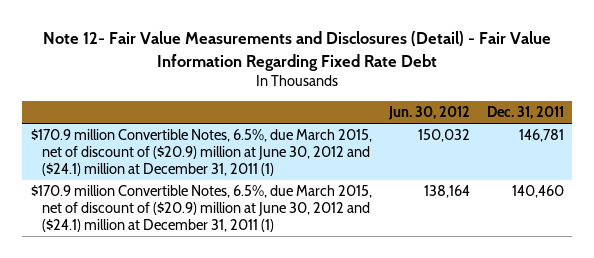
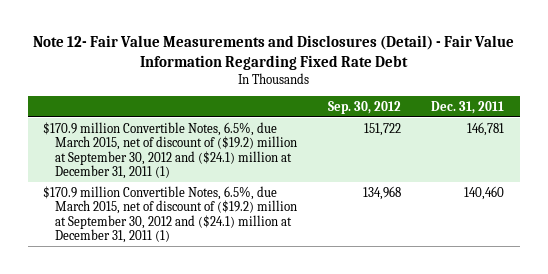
[387,105,470,120] Jun. 30, 2012 -> none
none -> [327,100,401,114] Sep. 30, 2012
[30,129,372,177] $170.9 million Convertible Notes, 6.5%, due March 2015, net of discount of ($20.9) million at June 30, 2012 and ($24.1) million at December 31, 2011 (1) -> [43,121,297,180] $170.9 million Convertible Notes, 6.5%, due March 2015, net of discount of ($19.2) million at September 30, 2012 and ($24.1) million at December 31, 2011 (1)
[30,185,372,233] $170.9 million Convertible Notes, 6.5%, due March 2015, net of discount of ($20.9) million at June 30, 2012 and ($24.1) million at December 31, 2011 (1) -> [43,185,297,244] $170.9 million Convertible Notes, 6.5%, due March 2015, net of discount of ($19.2) million at September 30, 2012 and ($24.1) million at December 31, 2011 (1)

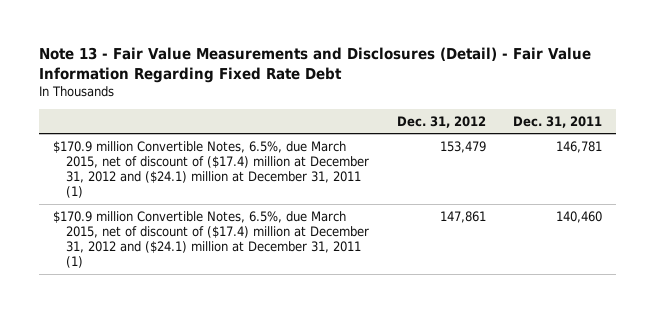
[32,35,514,70] Note 12- Fair Value Measurements and Disclosures (Detail) - Fair Value Information Regarding Fixed Rate Debt -> [39,46,592,83] Note 13 - Fair Value Measurements and Disclosures (Detail) - Fair Value Information Regarding Fixed Rate Debt
[327,100,401,114] Sep. 30, 2012 -> none
none -> [396,115,486,128] Dec. 31, 2012
[43,121,297,180] $170.9 million Convertible Notes, 6.5%, due March 2015, net of discount of ($19.2) million at September 30, 2012 and ($24.1) million at December 31, 2011 (1) -> [52,141,370,199] $170.9 million Convertible Notes, 6.5%, due March 2015, net of discount of ($17.4) million at December 31, 2012 and ($24.1) million at December 31, 2011 (1)
[43,185,297,244] $170.9 million Convertible Notes, 6.5%, due March 2015, net of discount of ($19.2) million at September 30, 2012 and ($24.1) million at December 31, 2011 (1) -> [52,211,370,269] $170.9 million Convertible Notes, 6.5%, due March 2015, net of discount of ($17.4) million at December 31, 2012 and ($24.1) million at December 31, 2011 (1)

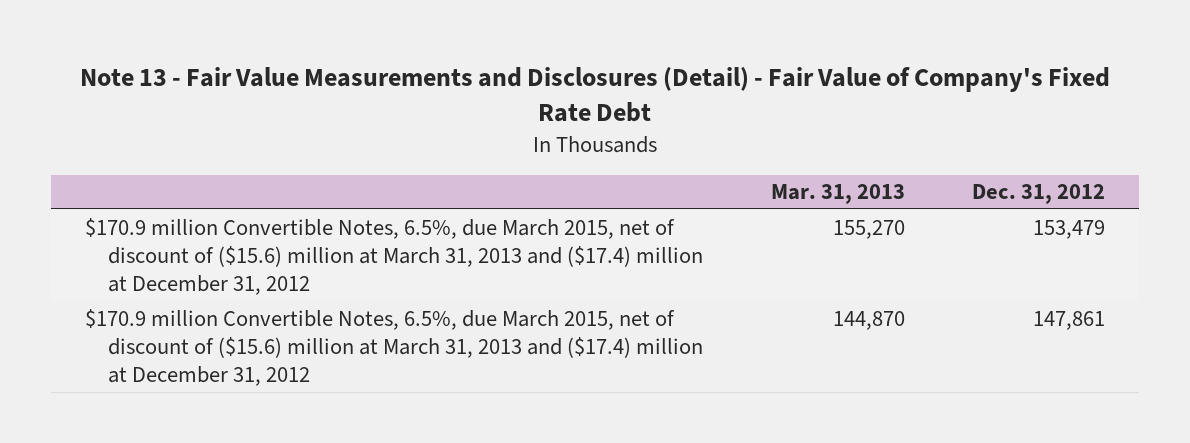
[39,46,592,83] Note 13 - Fair Value Measurements and Disclosures (Detail) - Fair Value Information Regarding Fixed Rate Debt -> [80,67,1111,123] Note 13 - Fair Value Measurements and Disclosures (Detail) - Fair Value of Company's Fixed Rate Debt
[513,115,603,128] Dec. 31, 2011 -> none
none -> [770,184,905,205] Mar. 31, 2013
[52,141,370,199] $170.9 million Convertible Notes, 6.5%, due March 2015, net of discount of ($17.4) million at December 31, 2012 and ($24.1) million at December 31, 2011 (1) -> [85,217,704,295] $170.9 million Convertible Notes, 6.5%, due March 2015, net of discount of ($15.6) million at March 31, 2013 and ($17.4) million at December 31, 2012
[52,211,370,269] $170.9 million Convertible Notes, 6.5%, due March 2015, net of discount of ($17.4) million at December 31, 2012 and ($24.1) million at December 31, 2011 (1) -> [85,308,704,386] $170.9 million Convertible Notes, 6.5%, due March 2015, net of discount of ($15.6) million at March 31, 2013 and ($17.4) million at December 31, 2012

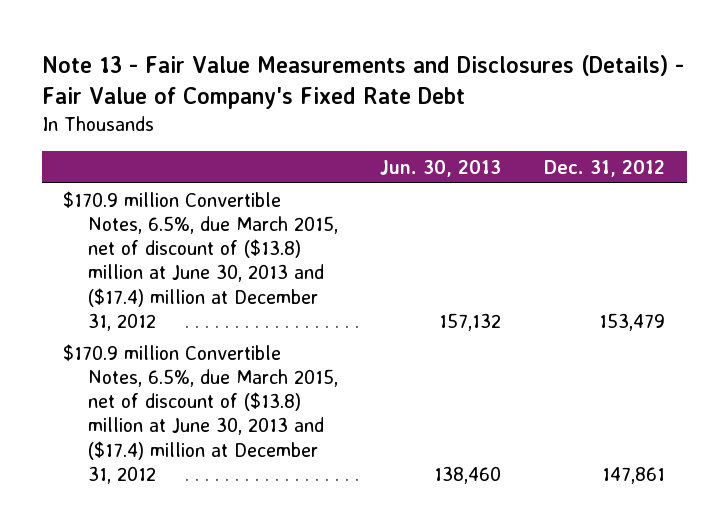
[80,67,1111,123] Note 13 - Fair Value Measurements and Disclosures (Detail) - Fair Value of Company's Fixed Rate Debt -> [41,55,684,110] Note 13 - Fair Value Measurements and Disclosures (Details) - Fair Value of Company's Fixed Rate Debt
[770,184,905,205] Mar. 31, 2013 -> none
none -> [380,159,502,177] Jun. 30, 2013
[85,217,704,295] $170.9 million Convertible Notes, 6.5%, due March 2015, net of discount of ($15.6) million at March 31, 2013 and ($17.4) million at December 31, 2012 -> [63,190,338,331] $170.9 million Convertible Notes, 6.5%, due March 2015, net of discount of ($13.8) million at June 30, 2013 and ($17.4) million at December 31, 2012
[85,308,704,386] $170.9 million Convertible Notes, 6.5%, due March 2015, net of discount of ($15.6) million at March 31, 2013 and ($17.4) million at December 31, 2012 -> [63,343,338,484] $170.9 million Convertible Notes, 6.5%, due March 2015, net of discount of ($13.8) million at June 30, 2013 and ($17.4) million at December 31, 2012

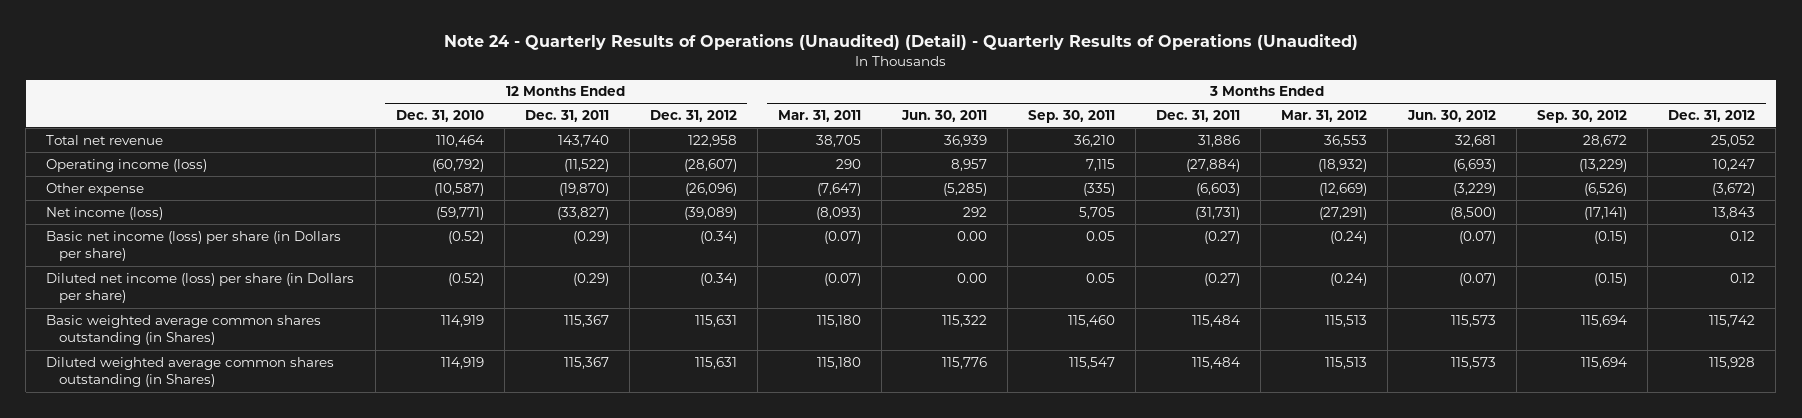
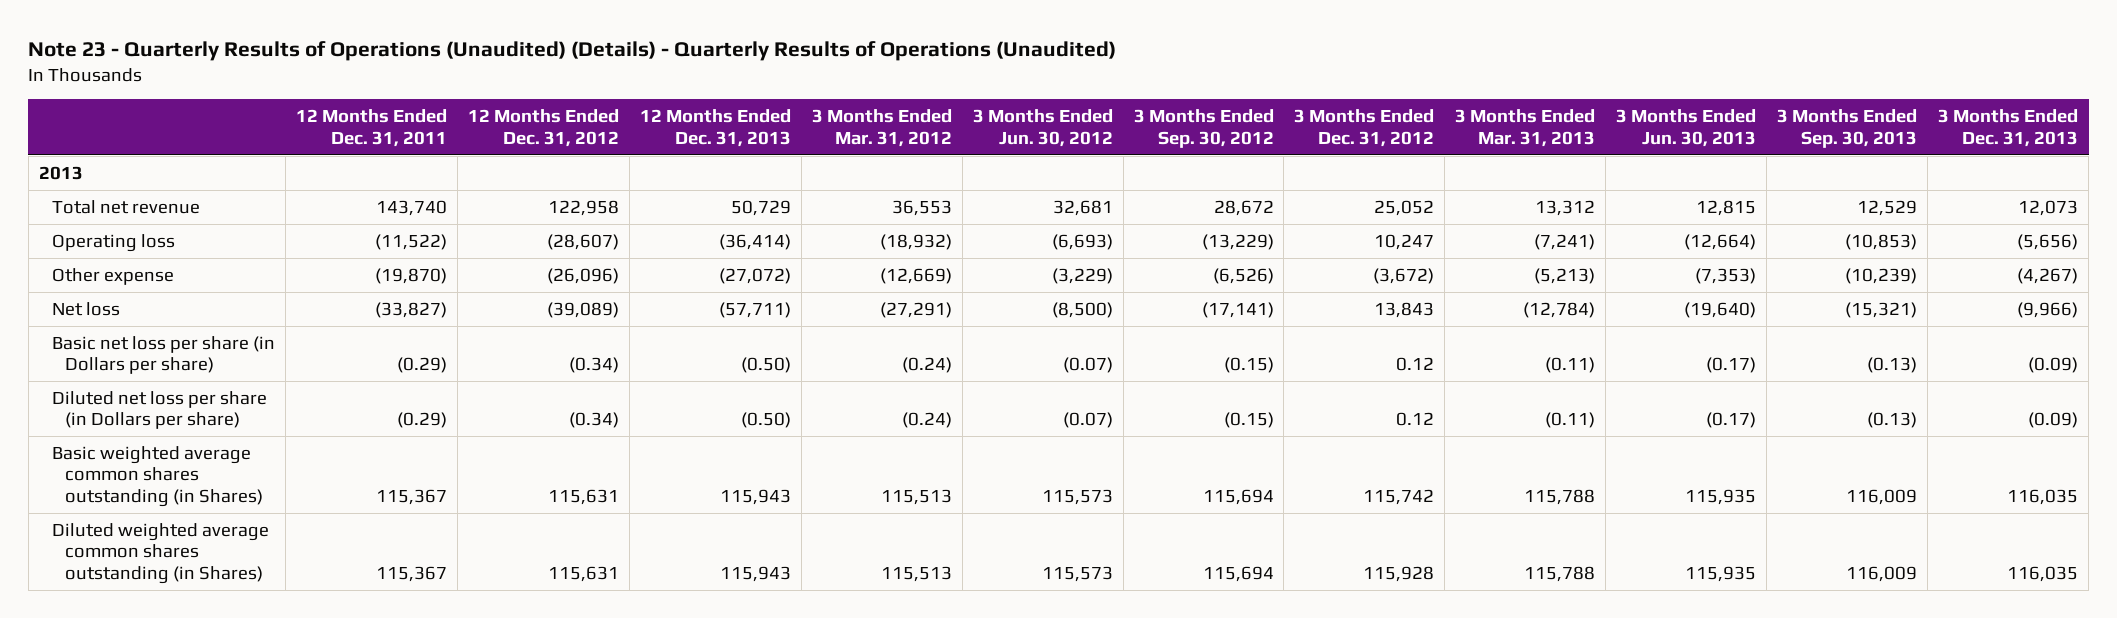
[443,34,1358,51] Note 24 - Quarterly Results of Operations (Unaudited) (Detail) - Quarterly Results of Operations (Unaudited) -> [28,41,1117,62] Note 23 - Quarterly Results of Operations (Unaudited) (Details) - Quarterly Results of Operations (Unaudited)
[395,109,484,122] Dec. 31, 2010 -> none
[777,109,861,122] Mar. 31, 2011 -> none
[900,109,987,122] Jun. 30, 2011 -> none
[1027,109,1115,123] Sep. 30, 2011 -> none
[1155,109,1240,122] Dec. 31, 2011 -> none
none -> [639,109,791,147] 12 Months Ended Dec. 31, 2013
none -> [1455,109,1596,147] 3 Months Ended Mar. 31, 2013
none -> [1616,109,1757,147] 3 Months Ended Jun. 30, 2013
none -> [1777,109,1918,148] 3 Months Ended Sep. 30, 2013
none -> [1938,109,2079,147] 3 Months Ended Dec. 31, 2013
none -> [38,165,83,180] 2013
[46,158,208,172] Operating income (loss) -> [51,233,175,252] Operating loss
[46,206,164,220] Net income (loss) -> [51,301,120,316] Net loss
[46,230,342,262] Basic net income (loss) per share (in Dollars per share) -> [51,335,275,375] Basic net loss per share (in Dollars per share)
[46,272,355,304] Diluted net income (loss) per share (in Dollars per share) -> [51,390,267,430] Diluted net loss per share (in Dollars per share)

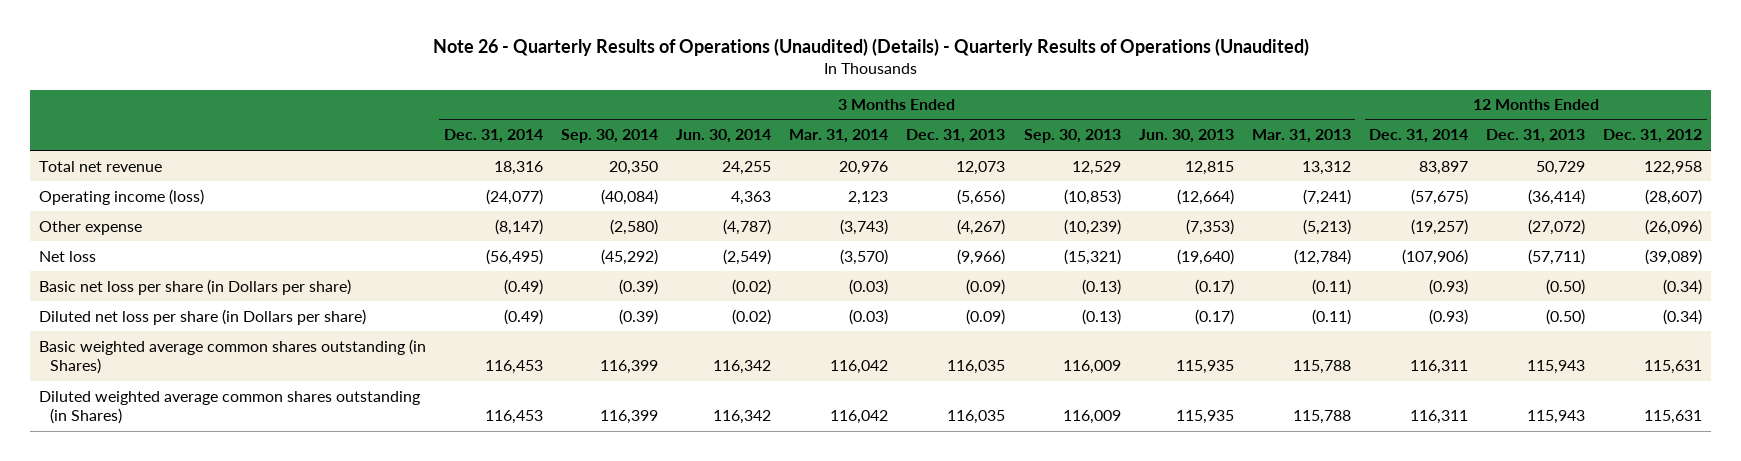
[28,41,1117,62] Note 23 - Quarterly Results of Operations (Unaudited) (Details) - Quarterly Results of Operations (Unaudited) -> [432,38,1309,57] Note 26 - Quarterly Results of Operations (Unaudited) (Details) - Quarterly Results of Operations (Unaudited)
[295,109,447,147] 12 Months Ended Dec. 31, 2011 -> none
[811,109,952,147] 3 Months Ended Mar. 31, 2012 -> none
[972,109,1113,147] 3 Months Ended Jun. 30, 2012 -> none
[1133,109,1274,148] 3 Months Ended Sep. 30, 2012 -> none
[1294,109,1435,147] 3 Months Ended Dec. 31, 2012 -> none
none -> [443,129,543,144] Dec. 31, 2014
none -> [561,129,659,144] Sep. 30, 2014
none -> [676,129,772,144] Jun. 30, 2014
none -> [789,129,889,144] Mar. 31, 2014
none -> [1369,129,1469,144] Dec. 31, 2014
[38,165,83,180] 2013 -> none
[51,233,175,252] Operating loss -> [38,188,204,205] Operating income (loss)

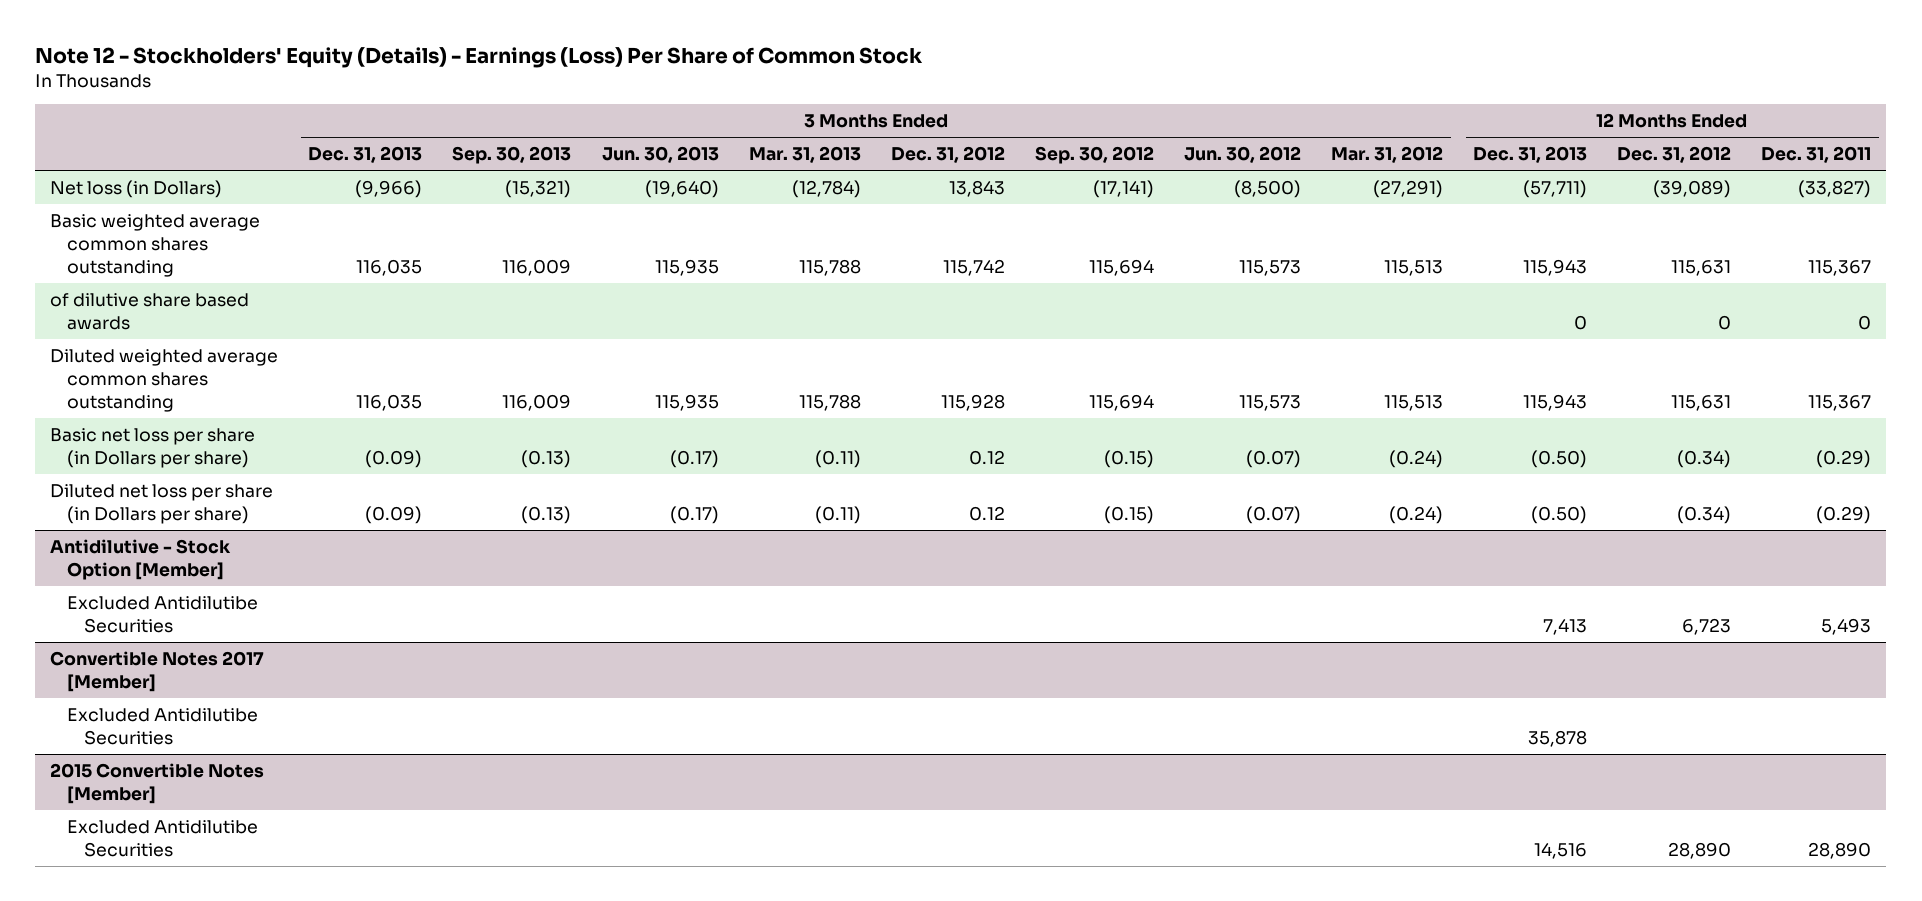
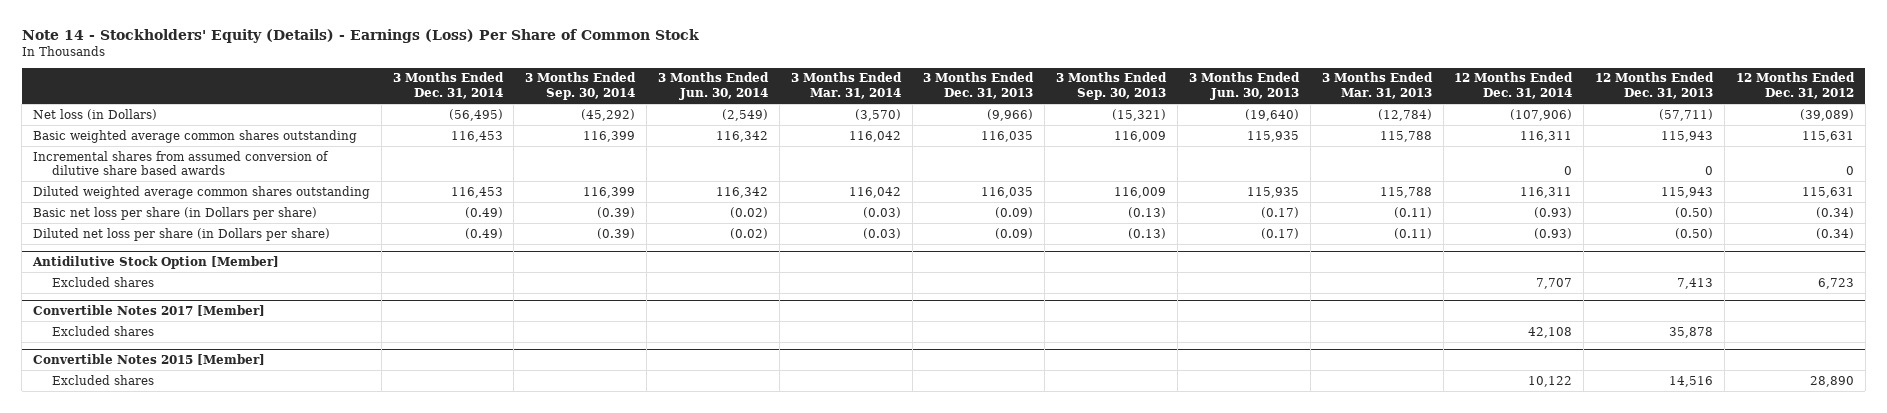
[35,46,924,68] Note 12 - Stockholders' Equity (Details) - Earnings (Loss) Per Share of Common Stock -> [21,28,699,43] Note 14 - Stockholders' Equity (Details) - Earnings (Loss) Per Share of Common Stock
[890,146,1005,164] Dec. 31, 2012 -> none
[1034,146,1154,165] Sep. 30, 2012 -> none
[1183,146,1301,164] Jun. 30, 2012 -> none
[1331,146,1444,164] Mar. 31, 2012 -> none
[1761,146,1872,164] Dec. 31, 2011 -> none
none -> [392,72,504,100] 3 Months Ended Dec. 31, 2014
none -> [525,72,637,101] 3 Months Ended Sep. 30, 2014
none -> [658,72,770,101] 3 Months Ended Jun. 30, 2014
none -> [790,72,902,100] 3 Months Ended Mar. 31, 2014
none -> [1454,72,1574,100] 12 Months Ended Dec. 31, 2014
[50,292,250,330] of dilutive share based awards -> [32,150,329,176] Incremental shares from assumed conversion of dilutive share based awards
[50,538,232,580] Antidilutive - Stock Option [Member] -> [31,255,279,269] Antidilutive Stock Option [Member]
[67,595,259,633] Excluded Antidilutibe Securities -> [51,276,154,287] Excluded shares
[67,707,259,745] Excluded Antidilutibe Securities -> [51,325,154,336] Excluded shares
[50,762,265,804] 2015 Convertible Notes [Member] -> [32,353,265,365] Convertible Notes 2015 [Member]
[67,819,259,857] Excluded Antidilutibe Securities -> [51,374,154,385] Excluded shares

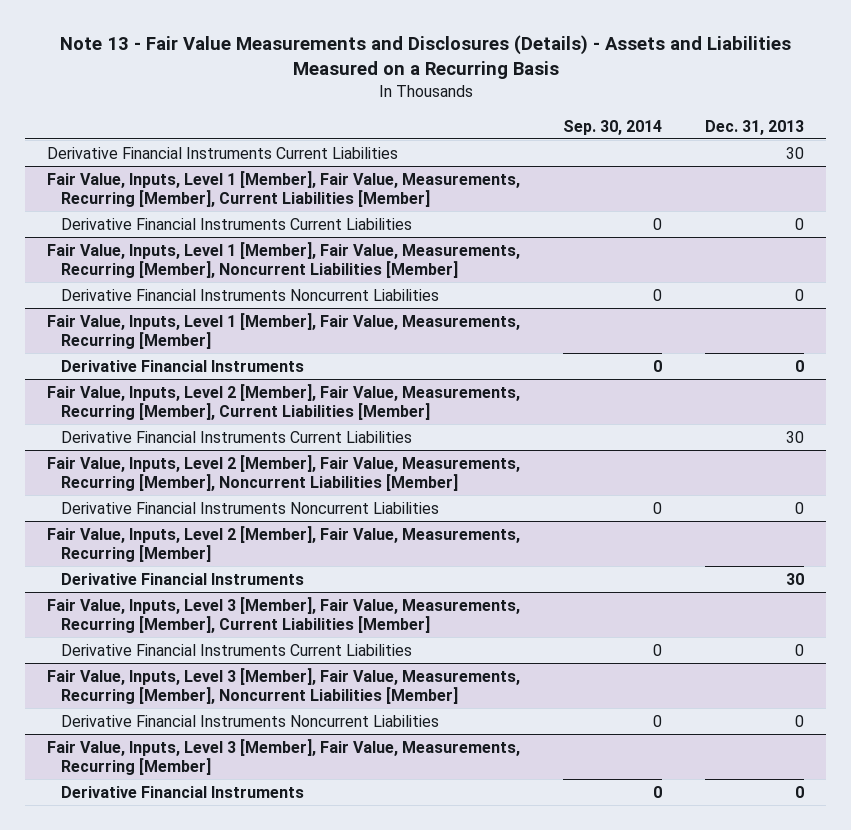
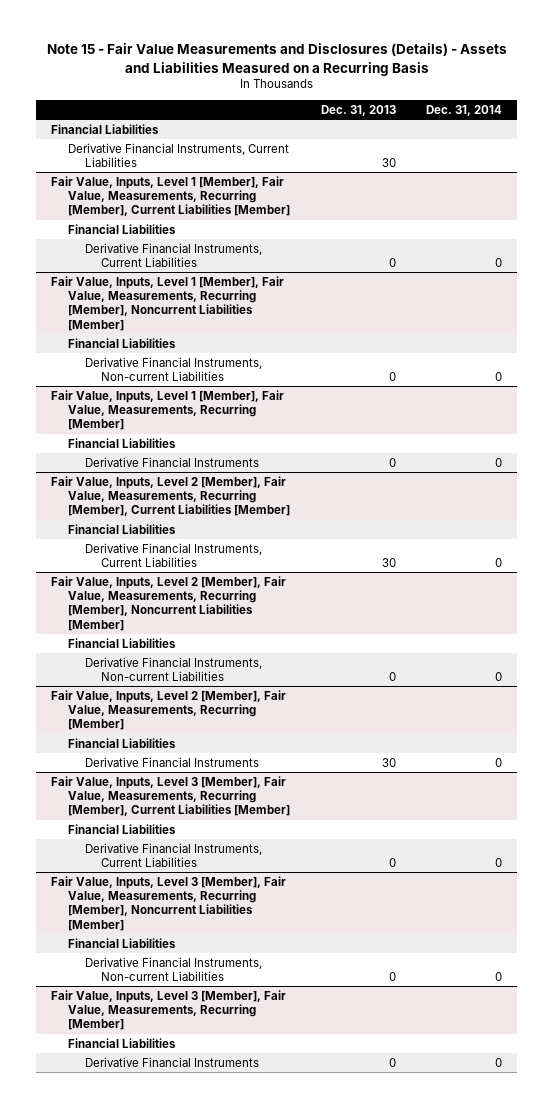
[59,35,791,80] Note 13 - Fair Value Measurements and Disclosures (Details) - Assets and Liabilities Measured on a Recurring Basis -> [46,43,507,76] Note 15 - Fair Value Measurements and Disclosures (Details) - Assets and Liabilities Measured on a Recurring Basis
[563,119,663,135] Sep. 30, 2014 -> none
none -> [426,104,503,116] Dec. 31, 2014
none -> [51,123,160,134] Financial Liabilities
[47,146,399,159] Derivative Financial Instruments Current Liabilities -> [68,142,290,168] Derivative Financial Instruments, Current Liabilities
none -> [68,223,177,234] Financial Liabilities
[61,217,413,230] Derivative Financial Instruments Current Liabilities -> [84,242,262,268] Derivative Financial Instruments, Current Liabilities
none -> [68,337,177,348] Financial Liabilities
[61,288,440,301] Derivative Financial Instruments Noncurrent Liabilities -> [84,356,262,382] Derivative Financial Instruments, Non-current Liabilities
none -> [68,437,177,448] Financial Liabilities
none -> [68,523,177,534] Financial Liabilities
[61,430,413,443] Derivative Financial Instruments Current Liabilities -> [84,542,262,568] Derivative Financial Instruments, Current Liabilities
none -> [68,637,177,648] Financial Liabilities
[61,501,440,514] Derivative Financial Instruments Noncurrent Liabilities -> [84,656,262,682] Derivative Financial Instruments, Non-current Liabilities
none -> [68,737,177,748] Financial Liabilities
none -> [68,823,177,834] Financial Liabilities
[61,643,413,656] Derivative Financial Instruments Current Liabilities -> [84,842,262,868] Derivative Financial Instruments, Current Liabilities
none -> [68,937,177,948] Financial Liabilities
[61,714,440,727] Derivative Financial Instruments Noncurrent Liabilities -> [84,956,262,982] Derivative Financial Instruments, Non-current Liabilities
none -> [68,1037,177,1048] Financial Liabilities

